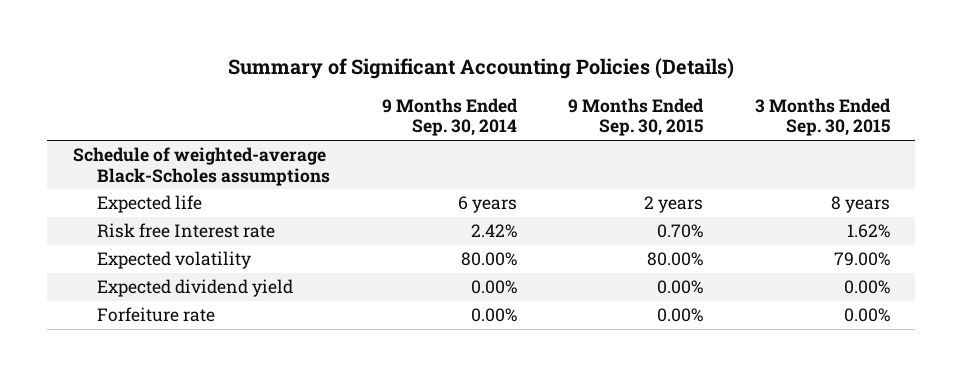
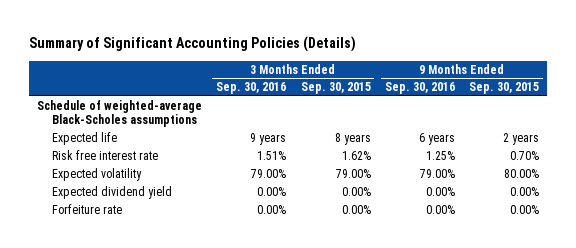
[381,97,518,137] 9 Months Ended Sep. 30, 2014 -> none
none -> [216,82,287,95] Sep. 30, 2016
none -> [384,82,455,95] Sep. 30, 2016
[97,223,276,239] Risk free Interest rate -> [51,150,158,161] Risk free interest rate

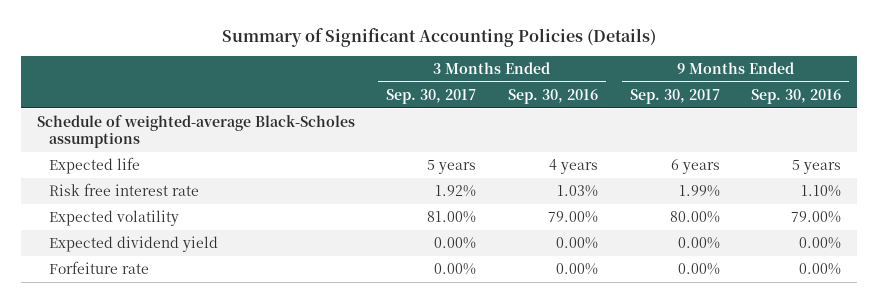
[300,82,371,95] Sep. 30, 2015 -> none
[469,82,540,95] Sep. 30, 2015 -> none
none -> [386,88,477,104] Sep. 30, 2017
none -> [629,88,720,104] Sep. 30, 2017
[250,133,287,146] 9 years -> [549,158,599,174] 4 years
[418,133,455,146] 6 years -> [792,159,842,174] 5 years
[257,151,287,161] 1.51% -> [557,184,599,197] 1.03%
[425,151,455,161] 1.25% -> [801,184,842,197] 1.10%

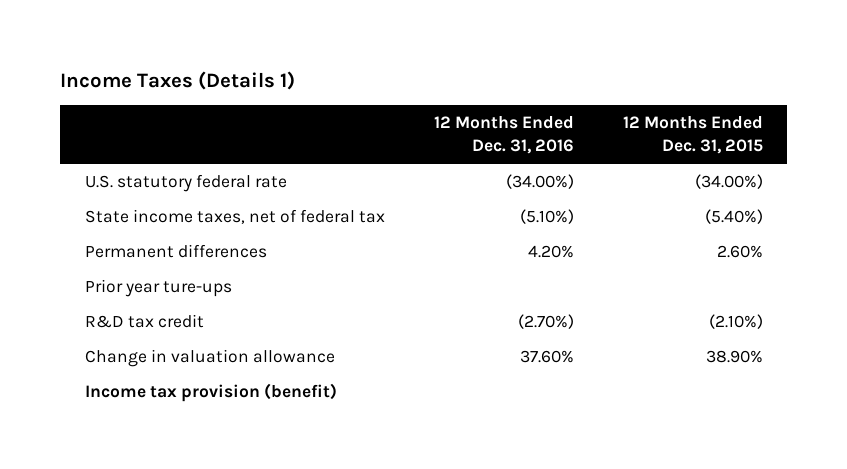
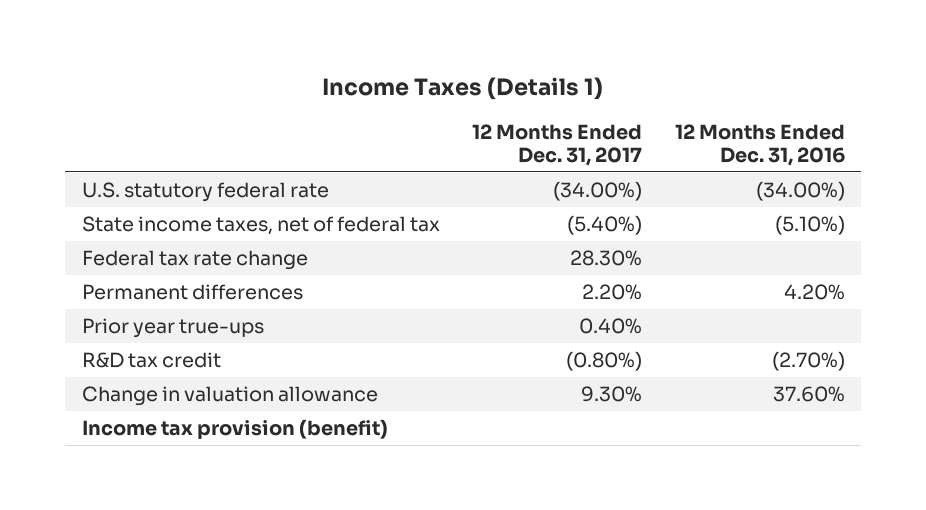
[622,116,763,154] 12 Months Ended Dec. 31, 2015 -> none
none -> [472,124,643,166] 12 Months Ended Dec. 31, 2017
none -> [81,250,308,271] Federal tax rate change
[84,279,232,298] Prior year ture-ups -> [81,318,264,339] Prior year true-ups

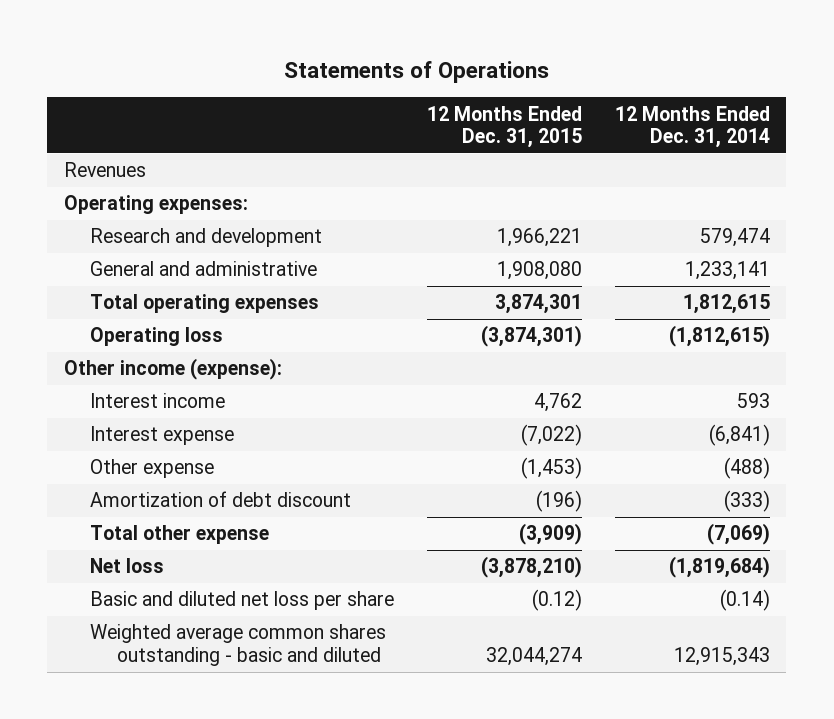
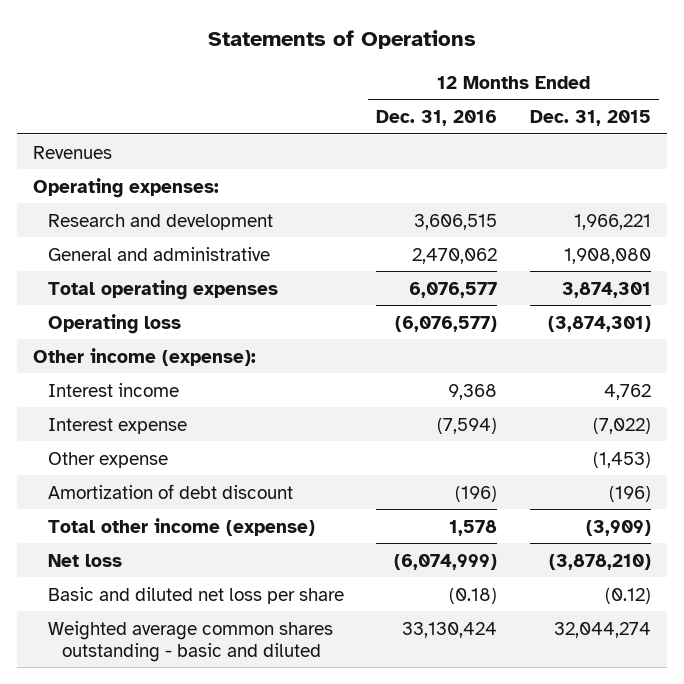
[614,105,770,149] 12 Months Ended Dec. 31, 2014 -> none
none -> [376,110,498,127] Dec. 31, 2016
[90,525,270,545] Total other expense -> [47,517,315,536] Total other income (expense)

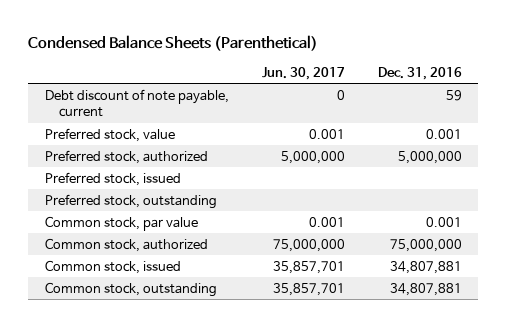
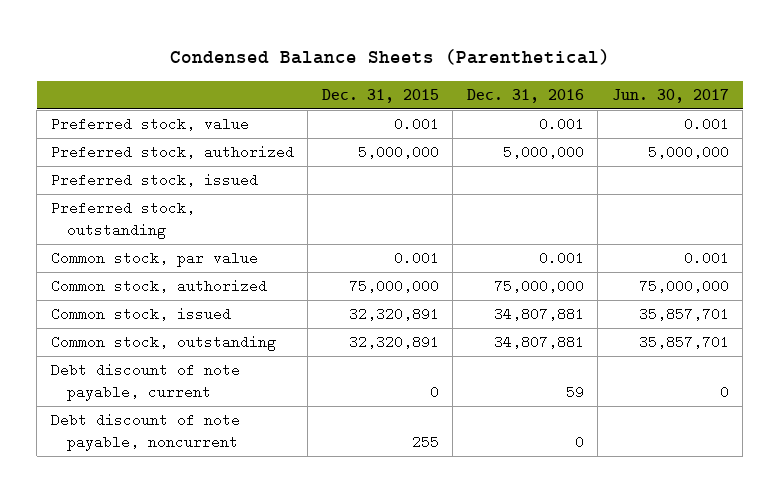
none -> [321,88,439,103] Dec. 31, 2015
[44,88,229,118] Debt discount of note payable, current -> [50,363,240,402] Debt discount of note payable, current
none -> [50,413,240,452] Debt discount of note payable, noncurrent

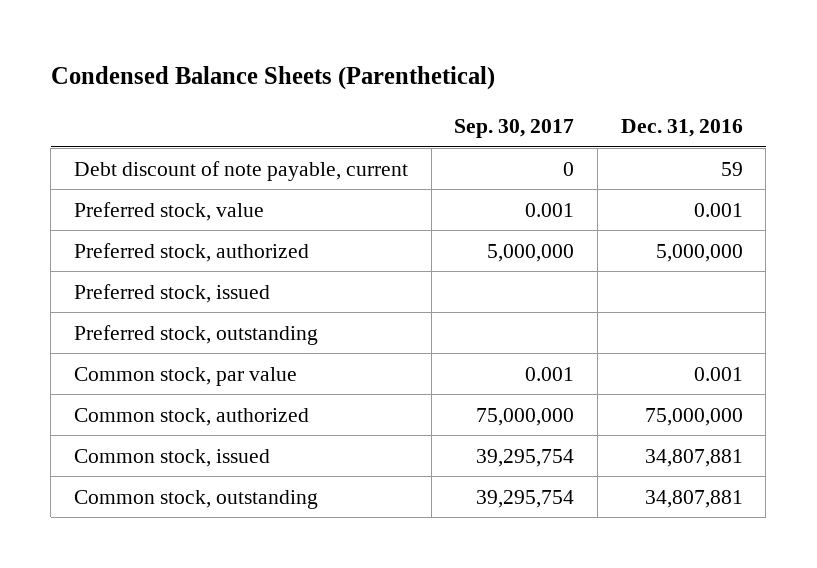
[321,88,439,103] Dec. 31, 2015 -> none
[611,88,729,103] Jun. 30, 2017 -> none
none -> [454,119,575,139] Sep. 30, 2017
[50,363,240,402] Debt discount of note payable, current -> [73,160,408,181] Debt discount of note payable, current
[50,413,240,452] Debt discount of note payable, noncurrent -> none

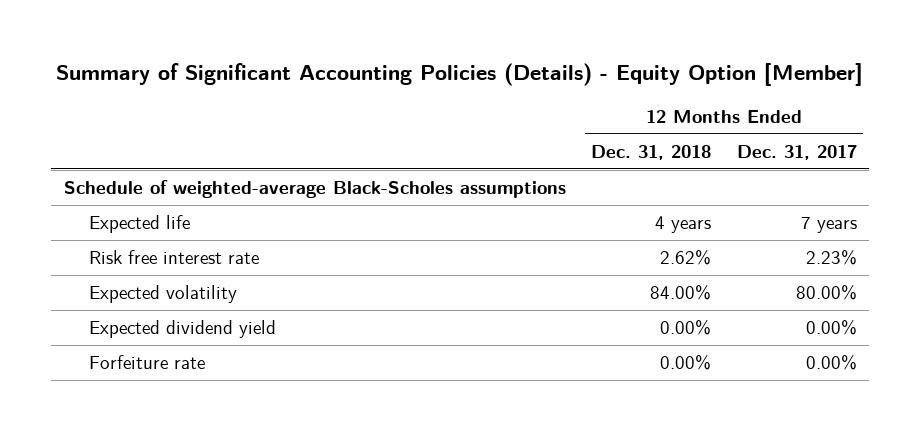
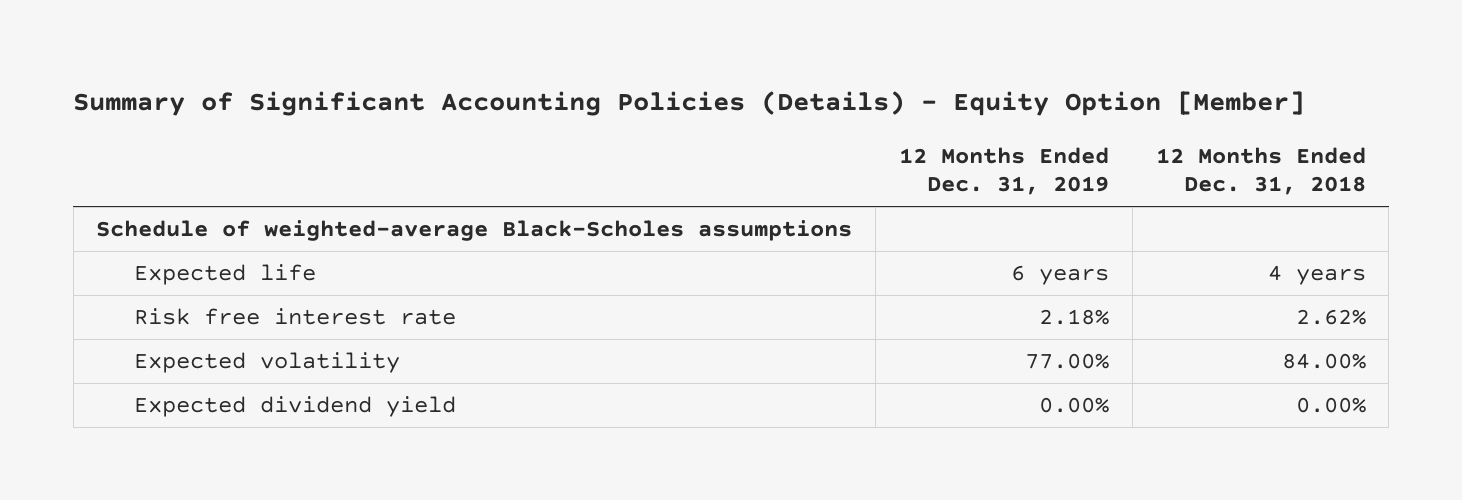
[736,144,857,160] Dec. 31, 2017 -> none
none -> [898,147,1109,196] 12 Months Ended Dec. 31, 2019
[89,354,206,369] Forfeiture rate -> none

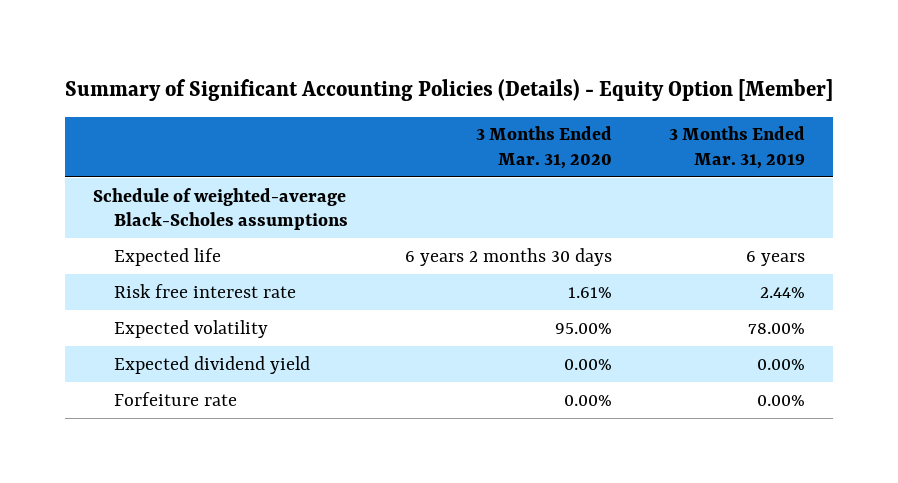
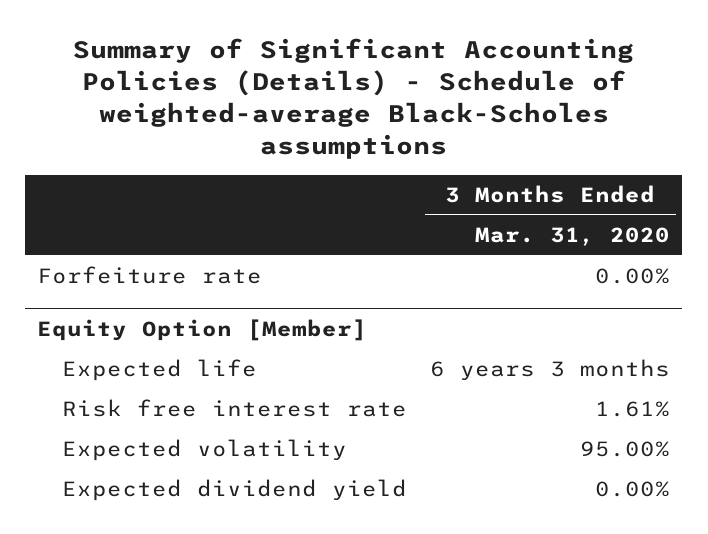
[64,79,833,102] Summary of Significant Accounting Policies (Details) - Equity Option [Member] -> [72,37,634,160] Summary of Significant Accounting Policies (Details) - Schedule of weighted-average Black-Scholes assumptions
[668,126,805,169] 3 Months Ended Mar. 31, 2019 -> none
[92,187,349,231] Schedule of weighted-average Black-Scholes assumptions -> none
[114,391,238,406] Forfeiture rate -> [37,266,263,285] Forfeiture rate
none -> [37,319,368,342] Equity Option [Member]
[404,247,612,266] 6 years 2 months 30 days -> [430,359,671,382] 6 years 3 months

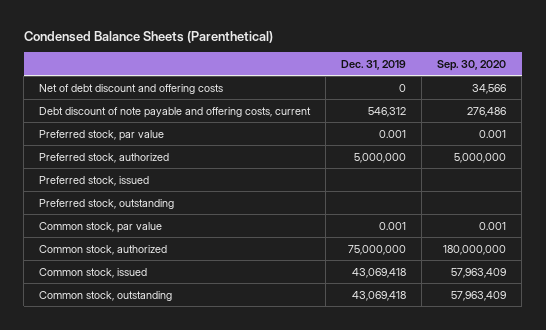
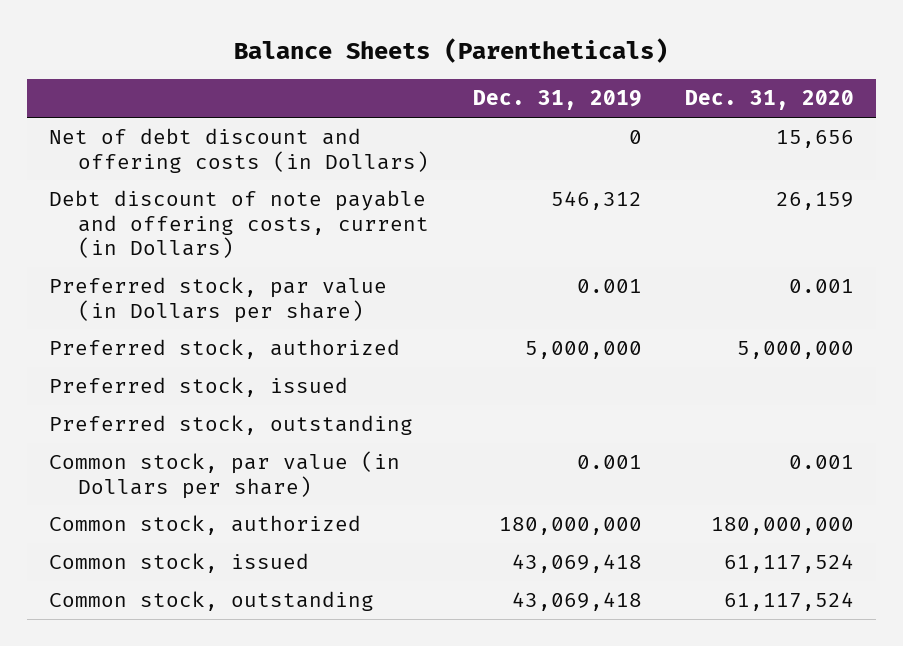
[23,31,273,44] Condensed Balance Sheets (Parenthetical) -> [234,37,669,63] Balance Sheets (Parentheticals)
[437,59,507,71] Sep. 30, 2020 -> none
none -> [685,90,855,111] Dec. 31, 2020
[39,83,224,94] Net of debt discount and offering costs -> [48,128,430,173] Net of debt discount and offering costs (in Dollars)
[39,106,312,118] Debt discount of note payable and offering costs, current -> [48,190,430,259] Debt discount of note payable and offering costs, current (in Dollars)
[39,129,165,141] Preferred stock, par value -> [48,277,387,323] Preferred stock, par value (in Dollars per share)
[39,221,163,233] Common stock, par value -> [48,451,400,499] Common stock, par value (in Dollars per share)
[348,244,407,255] 75,000,000 -> [498,517,642,536] 180,000,000

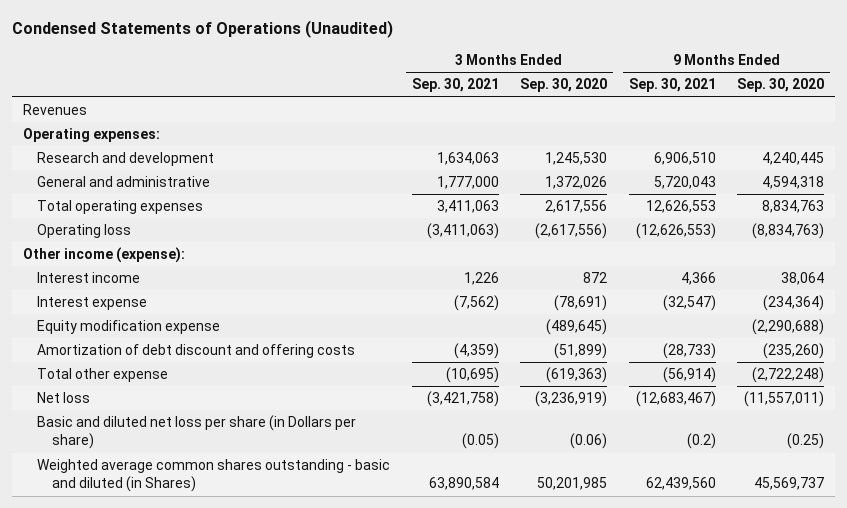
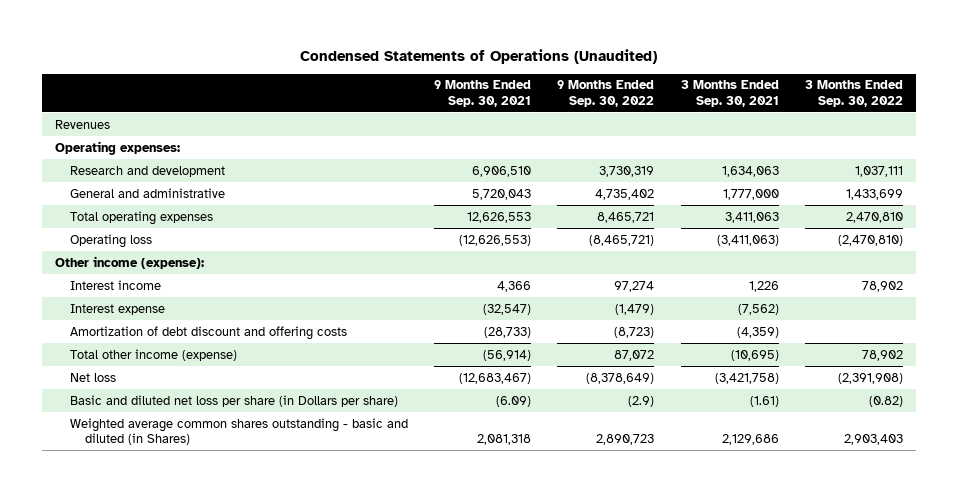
[520,78,608,93] Sep. 30, 2020 -> none
[737,78,825,93] Sep. 30, 2020 -> none
none -> [557,80,655,107] 9 Months Ended Sep. 30, 2022
none -> [804,80,903,107] 3 Months Ended Sep. 30, 2022
[37,320,221,335] Equity modification expense -> none
[37,368,169,383] Total other expense -> [69,348,237,361] Total other income (expense)
[461,433,499,450] (0.05) -> [749,395,779,407] (1.61)
[686,433,716,450] (0.2) -> [496,395,532,407] (6.09)
[428,477,499,491] 63,890,584 -> [721,433,779,445] 2,129,686
[645,477,716,491] 62,439,560 -> [477,433,532,445] 2,081,318

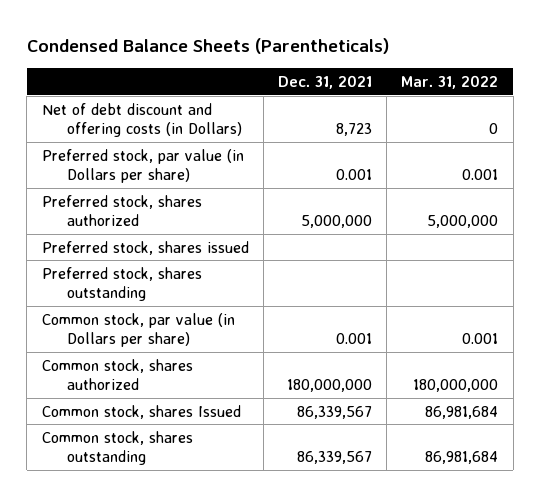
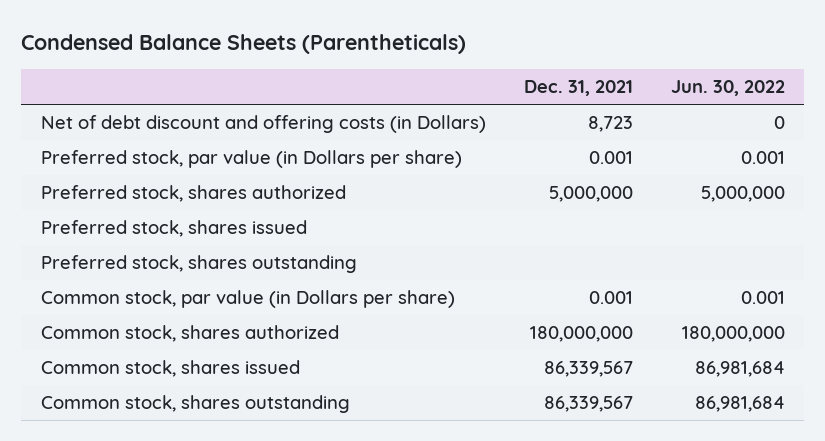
[401,74,499,89] Mar. 31, 2022 -> none
none -> [670,80,785,97] Jun. 30, 2022
[41,404,241,419] Common stock, shares Issued -> [40,360,300,378] Common stock, shares issued

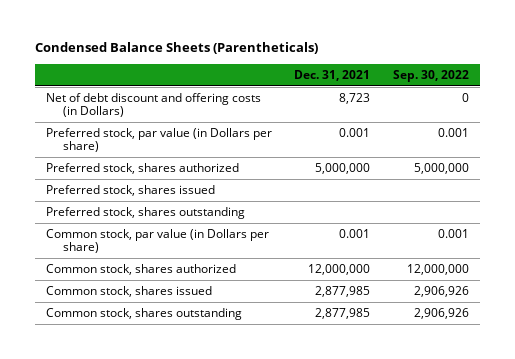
[670,80,785,97] Jun. 30, 2022 -> none
none -> [392,69,469,82] Sep. 30, 2022
[529,326,633,343] 180,000,000 -> [308,263,371,275] 12,000,000
[543,361,633,378] 86,339,567 -> [315,285,371,297] 2,877,985
[543,396,633,413] 86,339,567 -> [315,307,371,319] 2,877,985

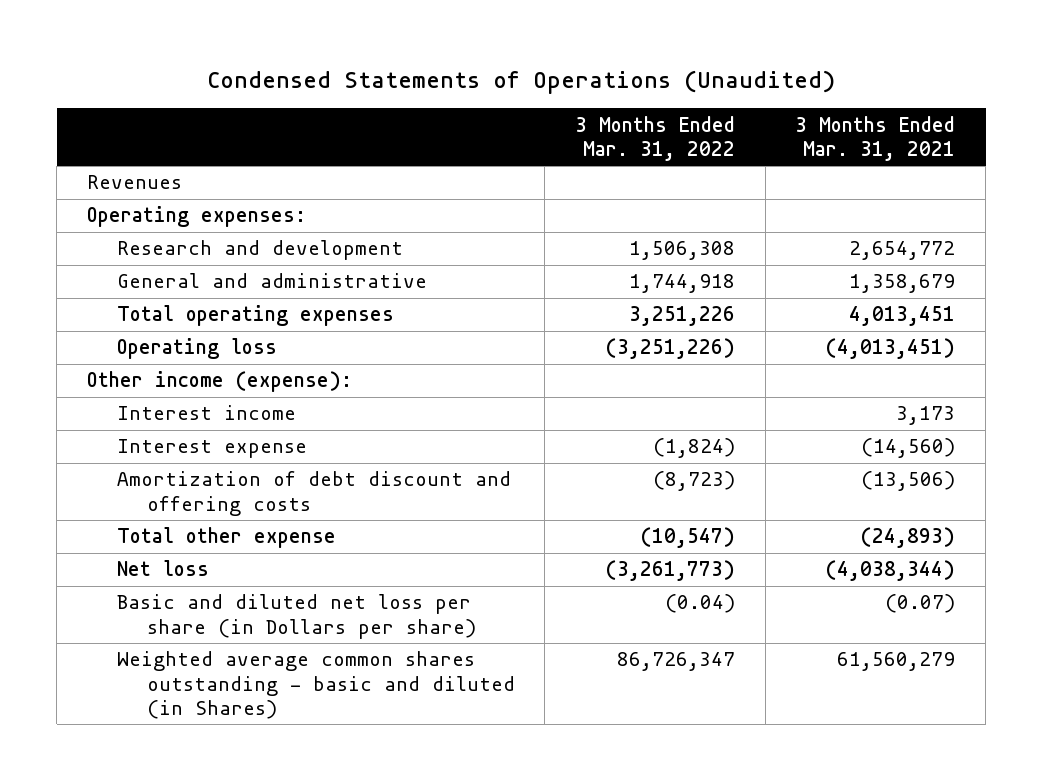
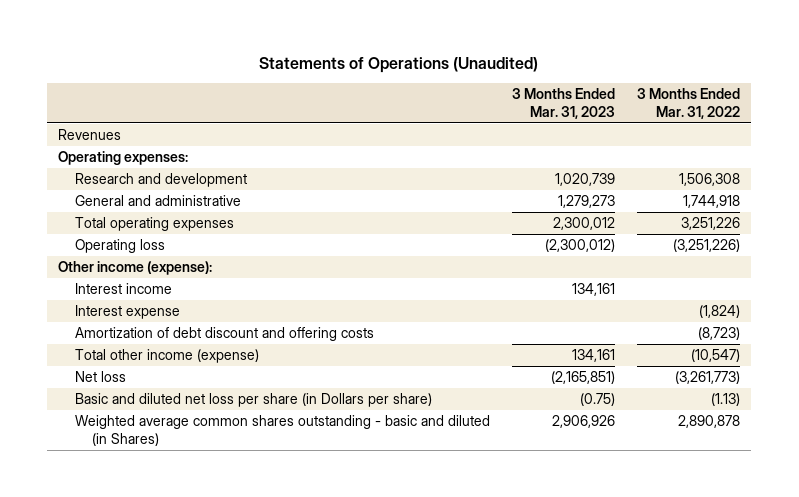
[207,70,836,95] Condensed Statements of Operations (Unaudited) -> [259,56,539,73] Statements of Operations (Unaudited)
[795,115,956,162] 3 Months Ended Mar. 31, 2021 -> none
none -> [512,87,616,119] 3 Months Ended Mar. 31, 2023
[116,527,336,549] Total other expense -> [75,349,260,364] Total other income (expense)
[665,594,736,614] (0.04) -> [711,393,741,407] (1.13)
[617,652,736,672] 86,726,347 -> [678,415,741,429] 2,890,878

